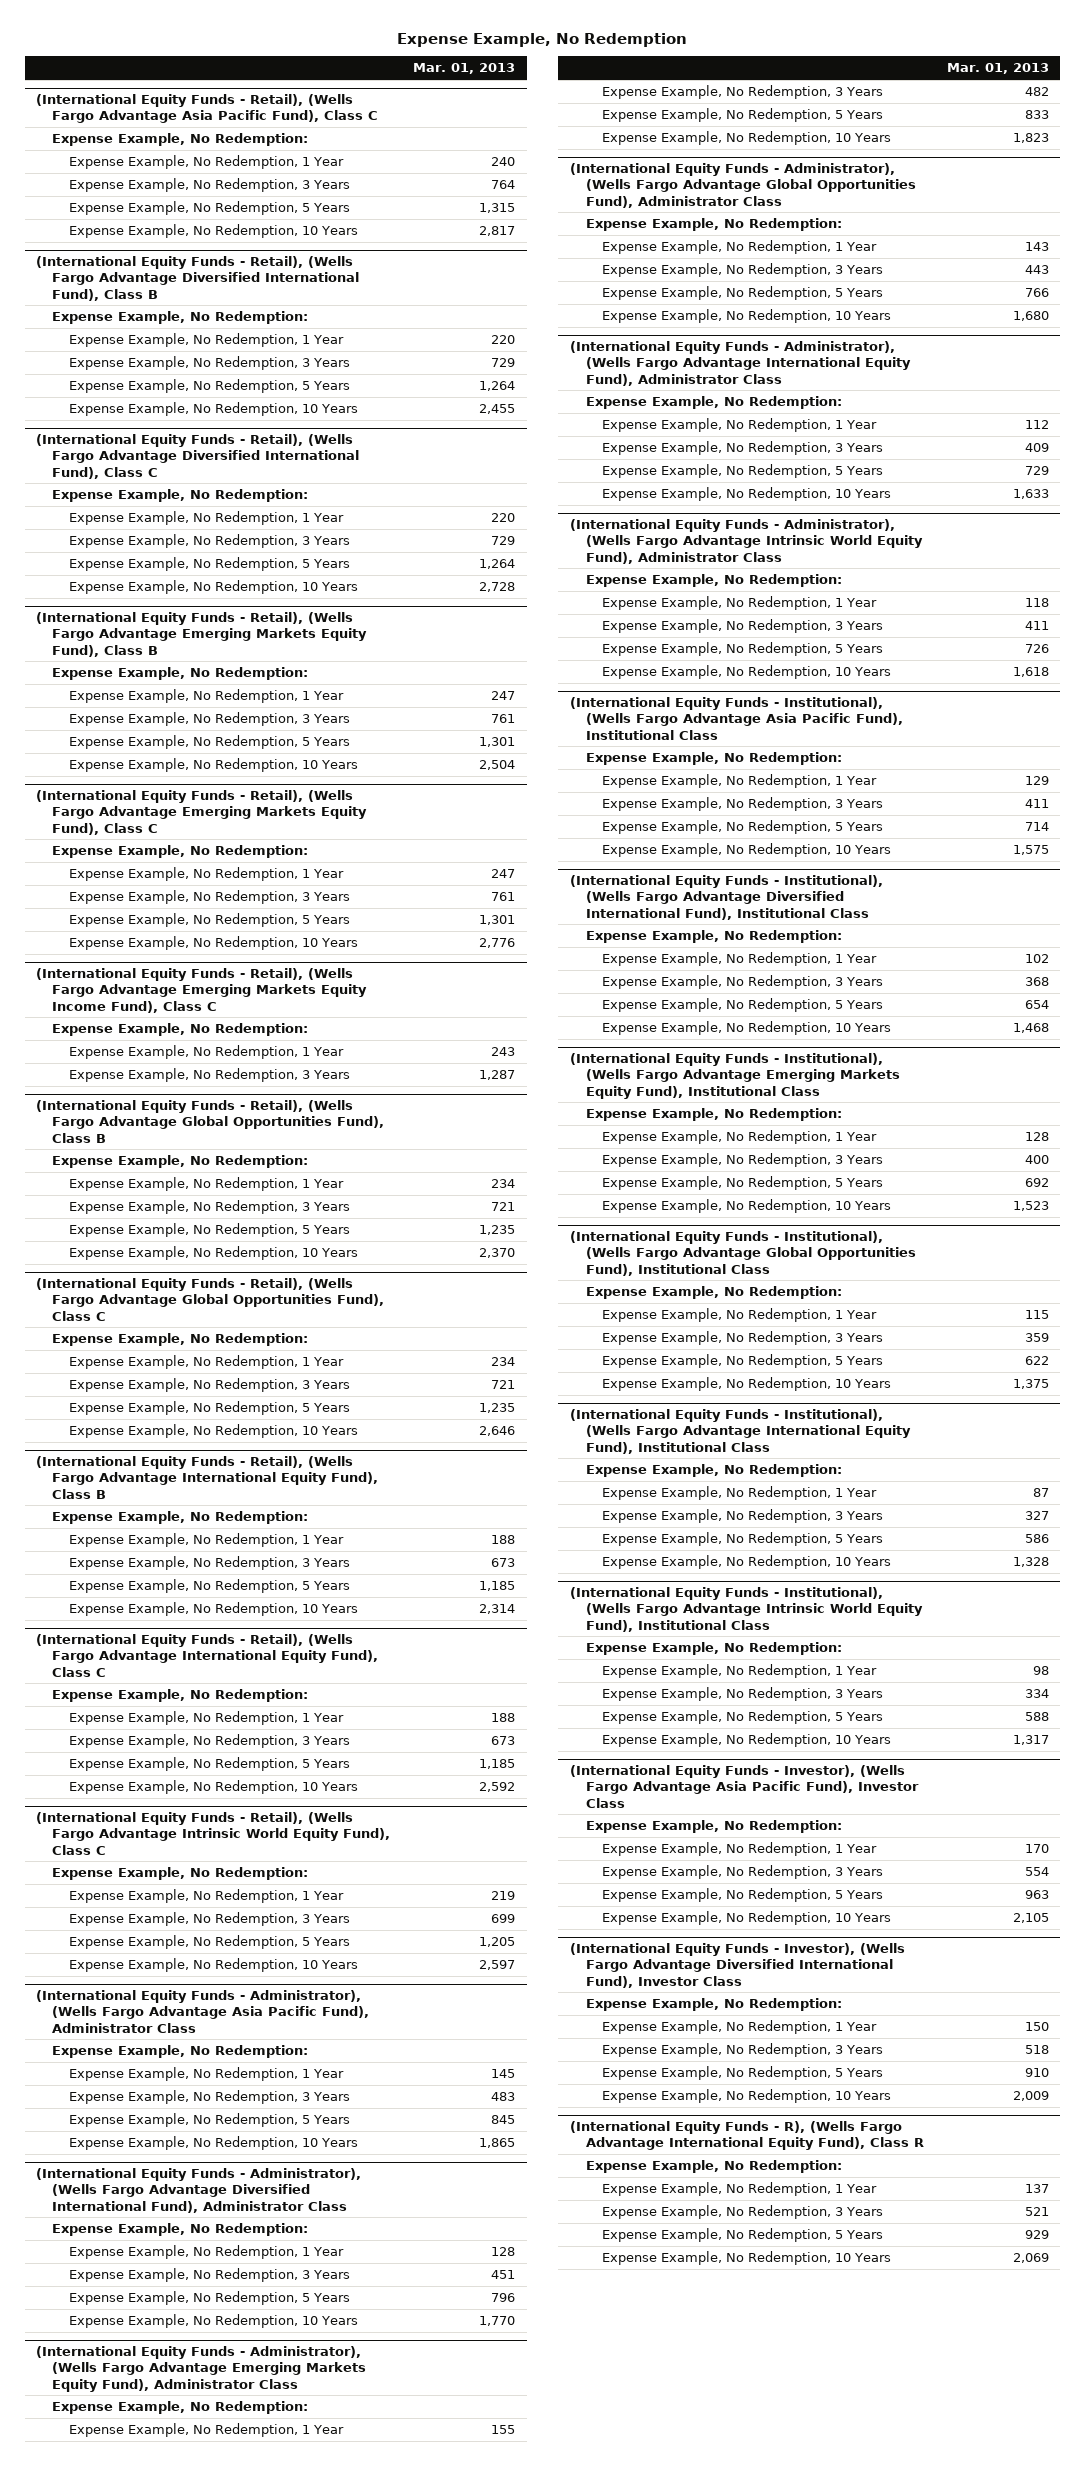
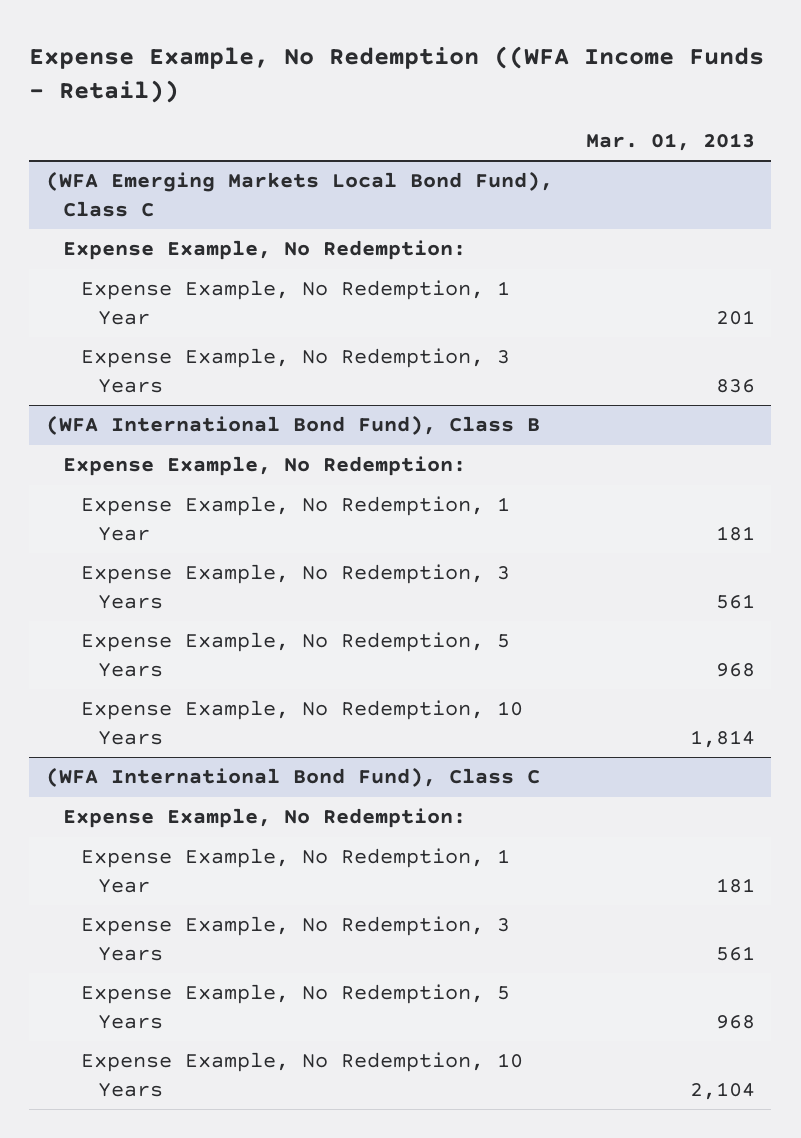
[397,32,688,47] Expense Example, No Redemption -> [29,45,765,104] Expense Example, No Redemption ((WFA Income Funds - Retail))
[35,94,379,124] (International Equity Funds - Retail), (Wells Fargo Advantage Asia Pacific Fund), Class C -> none
[52,132,309,146] Expense Example, No Redemption: -> none
[68,154,344,169] Expense Example, No Redemption, 1 Year -> none
[68,177,350,192] Expense Example, No Redemption, 3 Years -> none
[68,200,350,215] Expense Example, No Redemption, 5 Years -> none
[68,223,358,238] Expense Example, No Redemption, 10 Years -> none
[35,256,360,301] (International Equity Funds - Retail), (Wells Fargo Advantage Diversified International Fund), Class B -> none
[52,310,309,324] Expense Example, No Redemption: -> none
[68,332,344,347] Expense Example, No Redemption, 1 Year -> none
[68,355,350,370] Expense Example, No Redemption, 3 Years -> none
[68,378,350,393] Expense Example, No Redemption, 5 Years -> none
[68,401,358,416] Expense Example, No Redemption, 10 Years -> none
[35,434,360,479] (International Equity Funds - Retail), (Wells Fargo Advantage Diversified International Fund), Class C -> none
[52,488,309,502] Expense Example, No Redemption: -> none
[68,510,344,525] Expense Example, No Redemption, 1 Year -> none
[68,533,350,548] Expense Example, No Redemption, 3 Years -> none
[68,556,350,571] Expense Example, No Redemption, 5 Years -> none
[68,579,358,594] Expense Example, No Redemption, 10 Years -> none
[35,612,368,657] (International Equity Funds - Retail), (Wells Fargo Advantage Emerging Markets Equity Fund), Class B -> none
[52,666,309,680] Expense Example, No Redemption: -> none
[68,688,344,703] Expense Example, No Redemption, 1 Year -> none
[68,711,350,726] Expense Example, No Redemption, 3 Years -> none
[68,734,350,749] Expense Example, No Redemption, 5 Years -> none
[68,757,358,772] Expense Example, No Redemption, 10 Years -> none
[35,790,368,835] (International Equity Funds - Retail), (Wells Fargo Advantage Emerging Markets Equity Fund), Class C -> none
[52,844,309,858] Expense Example, No Redemption: -> none
[68,866,344,881] Expense Example, No Redemption, 1 Year -> none
[68,889,350,904] Expense Example, No Redemption, 3 Years -> none
[68,912,350,927] Expense Example, No Redemption, 5 Years -> none
[68,935,358,950] Expense Example, No Redemption, 10 Years -> none
[35,968,368,1013] (International Equity Funds - Retail), (Wells Fargo Advantage Emerging Markets Equity Income Fund), Class C -> none
[52,1022,309,1036] Expense Example, No Redemption: -> none
[68,1044,344,1059] Expense Example, No Redemption, 1 Year -> none
[68,1067,350,1082] Expense Example, No Redemption, 3 Years -> none
[35,1100,385,1143] (International Equity Funds - Retail), (Wells Fargo Advantage Global Opportunities Fund), Class B -> none
[52,1154,309,1168] Expense Example, No Redemption: -> none
[68,1176,344,1191] Expense Example, No Redemption, 1 Year -> none
[68,1199,350,1214] Expense Example, No Redemption, 3 Years -> none
[68,1222,350,1237] Expense Example, No Redemption, 5 Years -> none
[68,1245,358,1260] Expense Example, No Redemption, 10 Years -> none
[35,1278,385,1321] (International Equity Funds - Retail), (Wells Fargo Advantage Global Opportunities Fund), Class C -> none
[52,1332,309,1346] Expense Example, No Redemption: -> none
[68,1354,344,1369] Expense Example, No Redemption, 1 Year -> none
[68,1377,350,1392] Expense Example, No Redemption, 3 Years -> none
[68,1400,350,1415] Expense Example, No Redemption, 5 Years -> none
[68,1423,358,1438] Expense Example, No Redemption, 10 Years -> none
[35,1456,379,1499] (International Equity Funds - Retail), (Wells Fargo Advantage International Equity Fund), Class B -> none
[52,1510,309,1524] Expense Example, No Redemption: -> none
[68,1532,344,1547] Expense Example, No Redemption, 1 Year -> none
[68,1555,350,1570] Expense Example, No Redemption, 3 Years -> none
[68,1578,350,1593] Expense Example, No Redemption, 5 Years -> none
[68,1601,358,1616] Expense Example, No Redemption, 10 Years -> none
[35,1634,379,1677] (International Equity Funds - Retail), (Wells Fargo Advantage International Equity Fund), Class C -> none
[52,1688,309,1702] Expense Example, No Redemption: -> none
[68,1710,344,1725] Expense Example, No Redemption, 1 Year -> none
[68,1733,350,1748] Expense Example, No Redemption, 3 Years -> none
[68,1756,350,1771] Expense Example, No Redemption, 5 Years -> none
[68,1779,358,1794] Expense Example, No Redemption, 10 Years -> none
[35,1812,391,1855] (International Equity Funds - Retail), (Wells Fargo Advantage Intrinsic World Equity Fund), Class C -> none
[52,1866,309,1880] Expense Example, No Redemption: -> none
[68,1888,344,1903] Expense Example, No Redemption, 1 Year -> none
[68,1911,350,1926] Expense Example, No Redemption, 3 Years -> none
[68,1934,350,1949] Expense Example, No Redemption, 5 Years -> none
[68,1957,358,1972] Expense Example, No Redemption, 10 Years -> none
[35,1990,370,2033] (International Equity Funds - Administrator), (Wells Fargo Advantage Asia Pacific Fund), Administrator Class -> none
[52,2044,309,2058] Expense Example, No Redemption: -> none
[68,2066,344,2081] Expense Example, No Redemption, 1 Year -> none
[68,2089,350,2104] Expense Example, No Redemption, 3 Years -> none
[68,2112,350,2127] Expense Example, No Redemption, 5 Years -> none
[68,2135,358,2150] Expense Example, No Redemption, 10 Years -> none
[35,2168,361,2213] (International Equity Funds - Administrator), (Wells Fargo Advantage Diversified International Fund), Administrator Class -> none
[52,2222,309,2236] Expense Example, No Redemption: -> none
[68,2244,344,2259] Expense Example, No Redemption, 1 Year -> none
[68,2267,350,2282] Expense Example, No Redemption, 3 Years -> none
[68,2290,350,2305] Expense Example, No Redemption, 5 Years -> none
[68,2313,358,2328] Expense Example, No Redemption, 10 Years -> none
[35,2346,367,2392] (International Equity Funds - Administrator), (Wells Fargo Advantage Emerging Markets Equity Fund), Administrator Class -> none
[52,2400,309,2414] Expense Example, No Redemption: -> none
[68,2422,344,2437] Expense Example, No Redemption, 1 Year -> none
[602,84,884,99] Expense Example, No Redemption, 3 Years -> none
[602,107,884,122] Expense Example, No Redemption, 5 Years -> none
[602,130,892,145] Expense Example, No Redemption, 10 Years -> none
[569,163,917,208] (International Equity Funds - Administrator), (Wells Fargo Advantage Global Opportunities Fund), Administrator Class -> none
[586,217,843,231] Expense Example, No Redemption: -> none
[602,239,878,254] Expense Example, No Redemption, 1 Year -> none
[602,262,884,277] Expense Example, No Redemption, 3 Years -> none
[602,285,884,300] Expense Example, No Redemption, 5 Years -> none
[602,308,892,323] Expense Example, No Redemption, 10 Years -> none
[569,341,912,386] (International Equity Funds - Administrator), (Wells Fargo Advantage International Equity Fund), Administrator Class -> none
[586,395,843,409] Expense Example, No Redemption: -> none
[602,417,878,432] Expense Example, No Redemption, 1 Year -> none
[602,440,884,455] Expense Example, No Redemption, 3 Years -> none
[602,463,884,478] Expense Example, No Redemption, 5 Years -> none
[602,486,892,501] Expense Example, No Redemption, 10 Years -> none
[569,519,924,564] (International Equity Funds - Administrator), (Wells Fargo Advantage Intrinsic World Equity Fund), Administrator Class -> none
[586,573,843,587] Expense Example, No Redemption: -> none
[602,595,878,610] Expense Example, No Redemption, 1 Year -> none
[602,618,884,633] Expense Example, No Redemption, 3 Years -> none
[602,641,884,656] Expense Example, No Redemption, 5 Years -> none
[602,664,892,679] Expense Example, No Redemption, 10 Years -> none
[569,697,904,740] (International Equity Funds - Institutional), (Wells Fargo Advantage Asia Pacific Fund), Institutional Class -> none
[586,751,843,765] Expense Example, No Redemption: -> none
[602,773,878,788] Expense Example, No Redemption, 1 Year -> none
[602,796,884,811] Expense Example, No Redemption, 3 Years -> none
[602,819,884,834] Expense Example, No Redemption, 5 Years -> none
[602,842,892,857] Expense Example, No Redemption, 10 Years -> none
[569,875,883,920] (International Equity Funds - Institutional), (Wells Fargo Advantage Diversified International Fund), Institutional Class -> none
[586,929,843,943] Expense Example, No Redemption: -> none
[602,951,878,966] Expense Example, No Redemption, 1 Year -> none
[602,974,884,989] Expense Example, No Redemption, 3 Years -> none
[602,997,884,1012] Expense Example, No Redemption, 5 Years -> none
[602,1020,892,1035] Expense Example, No Redemption, 10 Years -> none
[569,1053,901,1099] (International Equity Funds - Institutional), (Wells Fargo Advantage Emerging Markets Equity Fund), Institutional Class -> none
[586,1107,843,1121] Expense Example, No Redemption: -> none
[602,1129,878,1144] Expense Example, No Redemption, 1 Year -> none
[602,1152,884,1167] Expense Example, No Redemption, 3 Years -> none
[602,1175,884,1190] Expense Example, No Redemption, 5 Years -> none
[602,1198,892,1213] Expense Example, No Redemption, 10 Years -> none
[569,1231,917,1276] (International Equity Funds - Institutional), (Wells Fargo Advantage Global Opportunities Fund), Institutional Class -> none
[586,1285,843,1299] Expense Example, No Redemption: -> none
[602,1307,878,1322] Expense Example, No Redemption, 1 Year -> none
[602,1330,884,1345] Expense Example, No Redemption, 3 Years -> none
[602,1353,884,1368] Expense Example, No Redemption, 5 Years -> none
[602,1376,892,1391] Expense Example, No Redemption, 10 Years -> none
[569,1409,912,1454] (International Equity Funds - Institutional), (Wells Fargo Advantage International Equity Fund), Institutional Class -> none
[586,1463,843,1477] Expense Example, No Redemption: -> none
[602,1485,878,1500] Expense Example, No Redemption, 1 Year -> none
[602,1508,884,1523] Expense Example, No Redemption, 3 Years -> none
[602,1531,884,1546] Expense Example, No Redemption, 5 Years -> none
[602,1554,892,1569] Expense Example, No Redemption, 10 Years -> none
[569,1587,924,1632] (International Equity Funds - Institutional), (Wells Fargo Advantage Intrinsic World Equity Fund), Institutional Class -> none
[586,1641,843,1655] Expense Example, No Redemption: -> none
[602,1663,878,1678] Expense Example, No Redemption, 1 Year -> none
[602,1686,884,1701] Expense Example, No Redemption, 3 Years -> none
[602,1709,884,1724] Expense Example, No Redemption, 5 Years -> none
[602,1732,892,1747] Expense Example, No Redemption, 10 Years -> none
[569,1765,920,1808] (International Equity Funds - Investor), (Wells Fargo Advantage Asia Pacific Fund), Investor Class -> none
none -> [45,171,553,217] (WFA Emerging Markets Local Bond Fund), Class C
[602,1887,884,1902] Expense Example, No Redemption, 5 Years -> none
[602,1910,892,1925] Expense Example, No Redemption, 10 Years -> none
[569,1943,905,1988] (International Equity Funds - Investor), (Wells Fargo Advantage Diversified International Fund), Investor Class -> none
[1024,1843,1049,1853] 170 -> [715,309,755,325] 201
[1024,1866,1049,1876] 554 -> [715,378,755,393] 836
none -> [45,415,540,436] (WFA International Bond Fund), Class B
[569,2121,925,2151] (International Equity Funds - R), (Wells Fargo Advantage International Equity Fund), Class R -> none
[1024,2021,1049,2031] 150 -> [715,525,755,541] 181
[1024,2044,1049,2054] 518 -> [715,593,755,609] 561
[1024,2067,1049,2077] 910 -> [715,662,755,677] 968
[1012,2090,1049,2101] 2,009 -> [689,729,755,748] 1,814
none -> [45,767,540,788] (WFA International Bond Fund), Class C
[1024,2183,1049,2193] 137 -> [715,877,755,893] 181
[1024,2206,1049,2216] 521 -> [715,945,755,961] 561
[1024,2229,1049,2239] 929 -> [715,1014,755,1029] 968
[1012,2252,1049,2263] 2,069 -> [689,1081,755,1100] 2,104

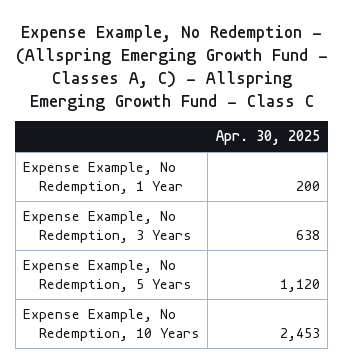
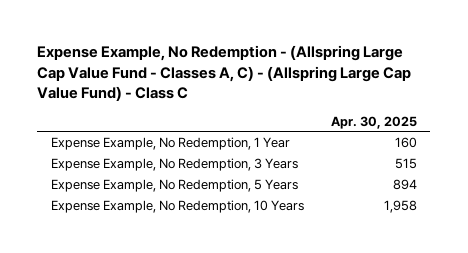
[15,25,328,111] Expense Example, No Redemption - (Allspring Emerging Growth Fund - Classes A, C) - Allspring Emerging Growth Fund - Class C -> [37,45,412,101] Expense Example, No Redemption - (Allspring Large Cap Value Fund - Classes A, C) - (Allspring Large Cap Value Fund) - Class C
[295,181,320,192] 200 -> [394,136,417,148] 160
[295,230,320,241] 638 -> [394,157,417,169] 515
[279,279,320,293] 1,120 -> [392,178,417,190] 894
[279,328,320,342] 2,453 -> [383,199,417,213] 1,958

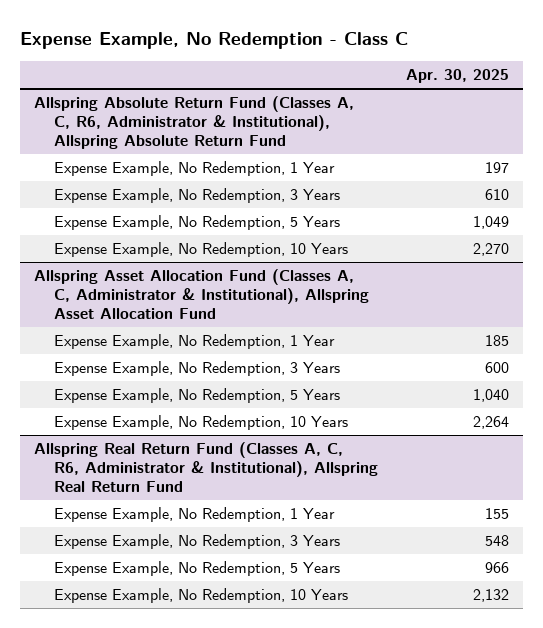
[37,45,412,101] Expense Example, No Redemption - (Allspring Large Cap Value Fund - Classes A, C) - (Allspring Large Cap Value Fund) - Class C -> [20,32,409,50] Expense Example, No Redemption - Class C
none -> [34,96,355,150] Allspring Absolute Return Fund (Classes A, C, R6, Administrator & Institutional), Allspring Absolute Return Fund
[394,136,417,148] 160 -> [484,162,509,174] 197
[394,157,417,169] 515 -> [484,189,509,201] 610
[392,178,417,190] 894 -> [472,216,509,230] 1,049
[383,199,417,213] 1,958 -> [472,243,509,257] 2,270
none -> [34,269,369,320] Allspring Asset Allocation Fund (Classes A, C, Administrator & Institutional), Allspring Asset Allocation Fund
none -> [53,334,335,350] Expense Example, No Redemption, 1 Year
none -> [53,361,340,377] Expense Example, No Redemption, 3 Years
none -> [53,388,340,404] Expense Example, No Redemption, 5 Years
none -> [53,415,348,431] Expense Example, No Redemption, 10 Years
none -> [34,442,378,493] Allspring Real Return Fund (Classes A, C, R6, Administrator & Institutional), Allspring Real Return Fund
none -> [53,507,335,523] Expense Example, No Redemption, 1 Year
none -> [53,534,340,550] Expense Example, No Redemption, 3 Years
none -> [53,561,340,577] Expense Example, No Redemption, 5 Years
none -> [53,588,348,604] Expense Example, No Redemption, 10 Years

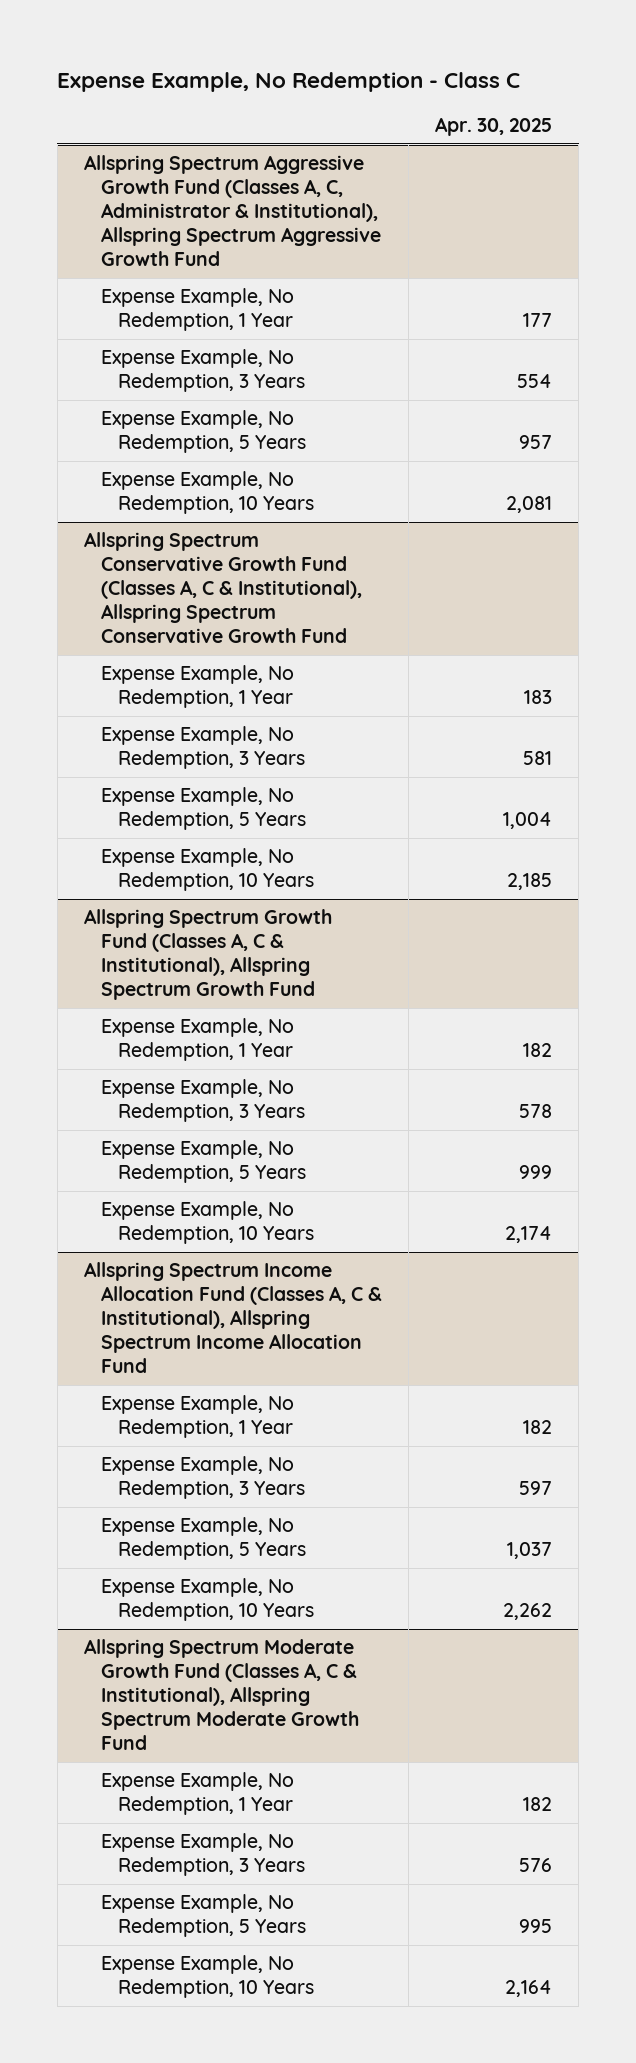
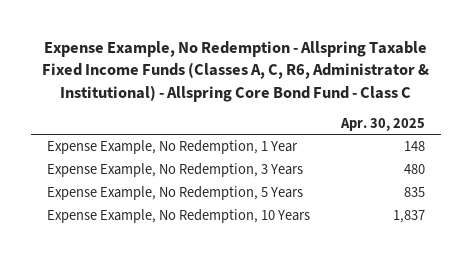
[57,71,521,92] Expense Example, No Redemption - Class C -> [42,41,430,102] Expense Example, No Redemption - Allspring Taxable Fixed Income Funds (Classes A, C, R6, Administrator & Institutional) - Allspring Core Bond Fund - Class C
[83,155,381,267] Allspring Spectrum Aggressive Growth Fund (Classes A, C, Administrator & Institutional), Allspring Spectrum Aggressive Growth Fund -> none
[83,532,362,644] Allspring Spectrum Conservative Growth Fund (Classes A, C & Institutional), Allspring Spectrum Conservative Growth Fund -> none
[100,665,294,709] Expense Example, No Redemption, 1 Year -> none
[100,726,305,770] Expense Example, No Redemption, 3 Years -> none
[100,787,306,831] Expense Example, No Redemption, 5 Years -> none
[100,848,314,892] Expense Example, No Redemption, 10 Years -> none
[83,909,332,1001] Allspring Spectrum Growth Fund (Classes A, C & Institutional), Allspring Spectrum Growth Fund -> none
[100,1018,294,1062] Expense Example, No Redemption, 1 Year -> none
[100,1079,305,1123] Expense Example, No Redemption, 3 Years -> none
[100,1140,306,1184] Expense Example, No Redemption, 5 Years -> none
[100,1201,314,1245] Expense Example, No Redemption, 10 Years -> none
[83,1262,382,1374] Allspring Spectrum Income Allocation Fund (Classes A, C & Institutional), Allspring Spectrum Income Allocation Fund -> none
[100,1395,294,1439] Expense Example, No Redemption, 1 Year -> none
[100,1456,305,1500] Expense Example, No Redemption, 3 Years -> none
[100,1517,306,1561] Expense Example, No Redemption, 5 Years -> none
[100,1578,314,1622] Expense Example, No Redemption, 10 Years -> none
[83,1639,359,1751] Allspring Spectrum Moderate Growth Fund (Classes A, C & Institutional), Allspring Spectrum Moderate Growth Fund -> none
[100,1772,294,1816] Expense Example, No Redemption, 1 Year -> none
[100,1833,305,1877] Expense Example, No Redemption, 3 Years -> none
[100,1894,306,1938] Expense Example, No Redemption, 5 Years -> none
[100,1955,314,1999] Expense Example, No Redemption, 10 Years -> none
[523,313,553,328] 177 -> [404,141,426,152] 148
[517,374,553,389] 554 -> [404,164,426,175] 480
[519,435,553,450] 957 -> [404,187,426,198] 835
[506,496,553,514] 2,081 -> [393,210,426,224] 1,837

